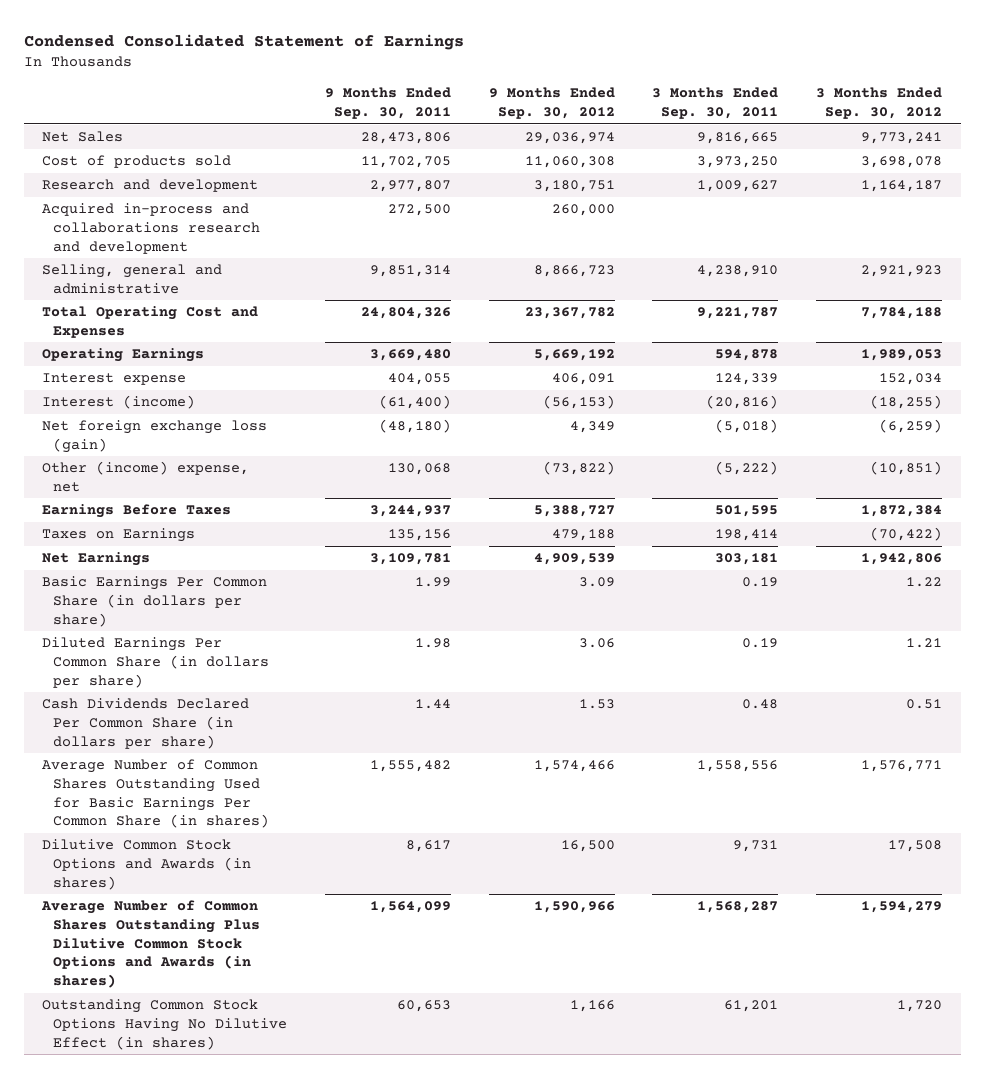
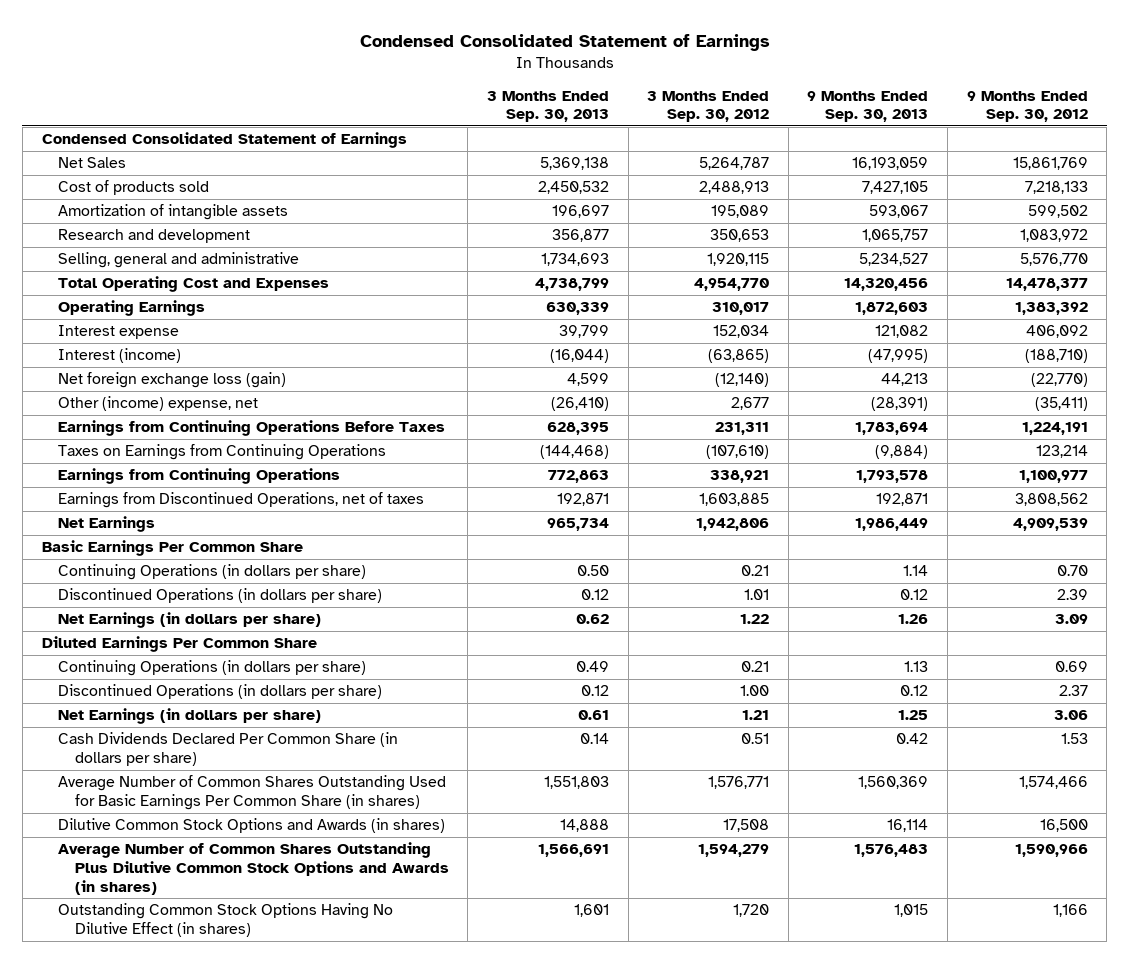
[324,87,451,120] 9 Months Ended Sep. 30, 2011 -> none
[652,87,779,120] 3 Months Ended Sep. 30, 2011 -> none
none -> [486,90,609,123] 3 Months Ended Sep. 30, 2013
none -> [807,90,929,123] 9 Months Ended Sep. 30, 2013
[42,203,261,254] Acquired in-process and collaborations research and development -> none
none -> [41,132,407,149] Condensed Consolidated Statement of Earnings
[524,132,615,145] 29,036,974 -> [1012,157,1088,171] 15,861,769
[861,132,943,145] 9,773,241 -> [699,157,770,171] 5,264,787
[524,156,615,169] 11,060,308 -> [1024,181,1088,195] 7,218,133
[861,156,943,169] 3,698,078 -> [699,181,770,195] 2,488,913
none -> [58,204,289,221] Amortization of intangible assets
[533,180,615,193] 3,180,751 -> [1019,229,1088,243] 1,083,972
[861,180,943,193] 1,164,187 -> [710,229,770,243] 350,653
[533,265,615,278] 8,866,723 -> [1019,253,1088,267] 5,576,770
[861,265,943,278] 2,921,923 -> [707,253,770,267] 1,920,115
[524,307,615,320] 23,367,782 -> [1005,278,1088,292] 14,478,377
[861,307,943,320] 7,784,188 -> [694,278,770,292] 4,954,770
[533,349,615,362] 5,669,192 -> [1014,302,1088,316] 1,383,392
[861,349,943,362] 1,989,053 -> [712,302,770,316] 310,017
[551,373,615,386] 406,091 -> [1025,325,1088,339] 406,092
[542,395,615,410] (56,153) -> [1024,349,1088,364] (188,710)
[870,395,943,410] (18,255) -> [708,349,770,364] (63,865)
[569,421,615,434] 4,349 -> [1030,373,1088,388] (22,770)
[879,419,943,434] (6,259) -> [715,373,770,388] (12,140)
[542,461,615,476] (73,822) -> [1034,397,1088,412] (35,411)
[870,461,943,476] (10,851) -> [731,397,770,411] 2,677
[42,504,232,519] Earnings Before Taxes -> [58,420,446,437] Earnings from Continuing Operations Before Taxes
[533,505,615,518] 5,388,727 -> [1021,422,1088,436] 1,224,191
[861,505,943,518] 1,872,384 -> [715,422,770,436] 231,311
[42,528,196,543] Taxes on Earnings -> [58,444,387,461] Taxes on Earnings from Continuing Operations
[551,529,615,542] 479,188 -> [1035,445,1088,459] 123,214
[870,527,943,542] (70,422) -> [706,445,770,460] (107,610)
none -> [58,468,341,485] Earnings from Continuing Operations
none -> [58,492,425,509] Earnings from Discontinued Operations, net of taxes
none -> [41,540,303,557] Basic Earnings Per Common Share
none -> [58,564,367,581] Continuing Operations (in dollars per share)
none -> [58,588,383,604] Discontinued Operations (in dollars per share)
[42,576,268,627] Basic Earnings Per Common Share (in dollars per share) -> [58,612,322,629] Net Earnings (in dollars per share)
none -> [41,636,317,653] Diluted Earnings Per Common Share
none -> [58,660,367,677] Continuing Operations (in dollars per share)
none -> [58,684,383,700] Discontinued Operations (in dollars per share)
[42,637,270,688] Diluted Earnings Per Common Share (in dollars per share) -> [58,708,322,725] Net Earnings (in dollars per share)

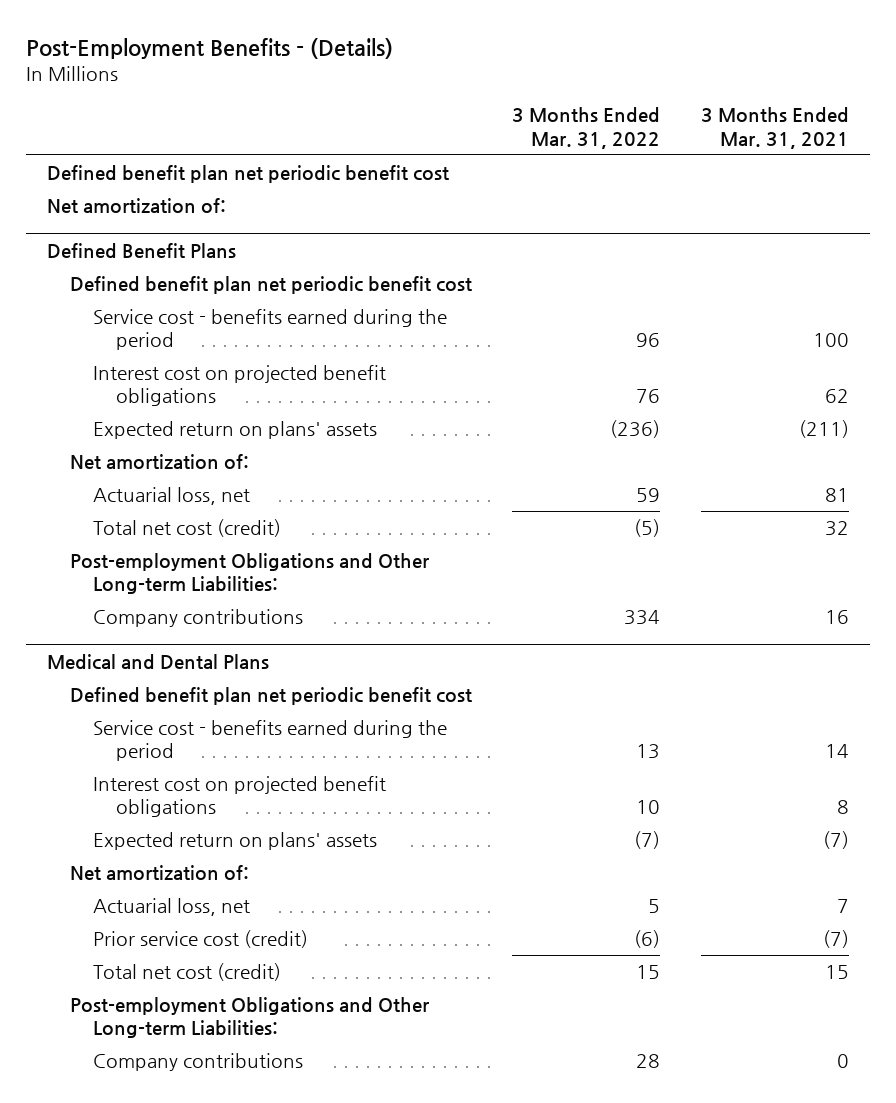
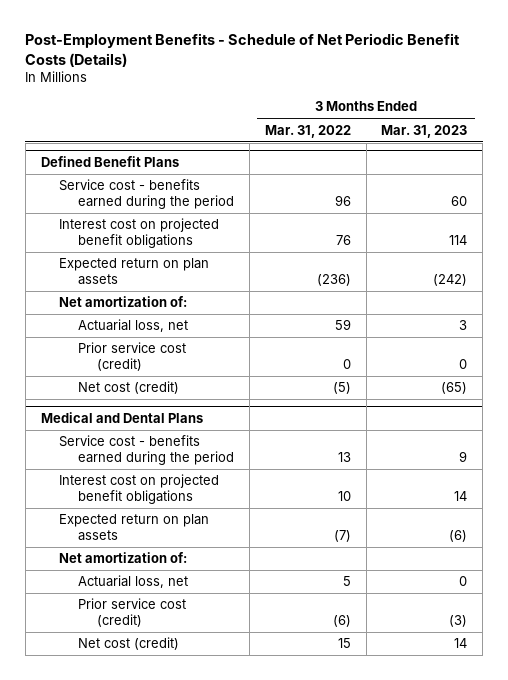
[26,38,394,60] Post-Employment Benefits - (Details) -> [25,33,461,68] Post-Employment Benefits - Schedule of Net Periodic Benefit Costs (Details)
[701,107,850,149] 3 Months Ended Mar. 31, 2021 -> none
none -> [381,124,468,138] Mar. 31, 2023
[46,165,449,184] Defined benefit plan net periodic benefit cost -> none
[46,198,226,214] Net amortization of: -> none
[69,276,472,295] Defined benefit plan net periodic benefit cost -> none
[92,421,377,440] Expected return on plans' assets -> [59,258,210,285] Expected return on plan assets
[69,553,429,595] Post-employment Obligations and Other Long-term Liabilities: -> none
[92,609,303,628] Company contributions -> none
none -> [78,342,187,371] Prior service cost (credit)
[92,519,281,538] Total net cost (credit) -> [78,381,180,395] Net cost (credit)
[69,687,472,706] Defined benefit plan net periodic benefit cost -> none
[92,832,377,851] Expected return on plans' assets -> [59,514,210,541] Expected return on plan assets
[69,997,429,1039] Post-employment Obligations and Other Long-term Liabilities: -> none
[92,1053,303,1072] Company contributions -> none
[92,963,281,982] Total net cost (credit) -> [78,637,180,651] Net cost (credit)

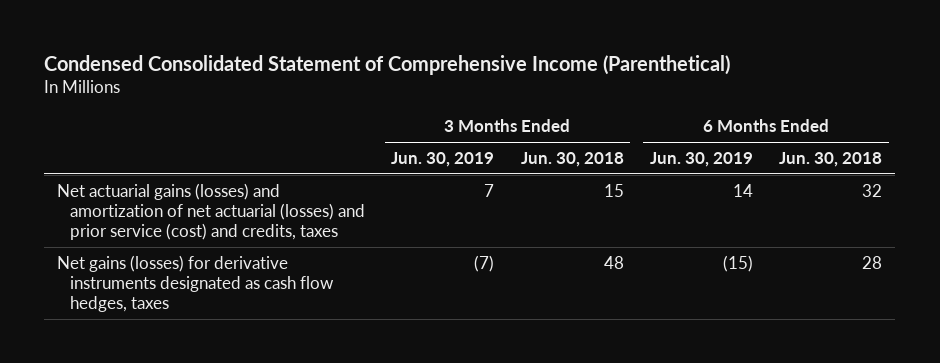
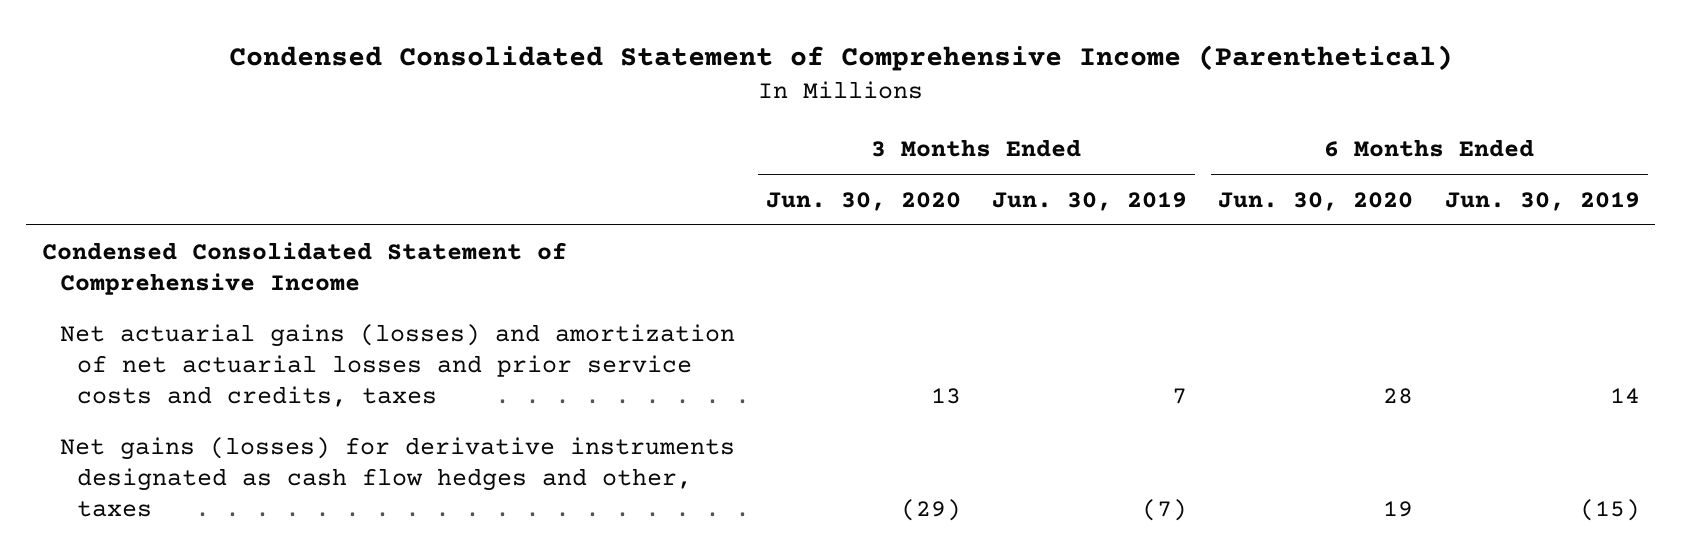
[520,151,624,167] Jun. 30, 2018 -> none
[779,151,883,167] Jun. 30, 2018 -> none
none -> [765,191,961,211] Jun. 30, 2020
none -> [1218,191,1414,211] Jun. 30, 2020
none -> [41,241,567,295] Condensed Consolidated Statement of Comprehensive Income
[57,182,365,240] Net actuarial gains (losses) and amortization of net actuarial (losses) and prior service (cost) and credits, taxes -> [59,323,735,407] Net actuarial gains (losses) and amortization of net actuarial losses and prior service costs and credits, taxes
[57,254,334,312] Net gains (losses) for derivative instruments designated as cash flow hedges, taxes -> [59,436,735,517] Net gains (losses) for derivative instruments designated as cash flow hedges and other, taxes

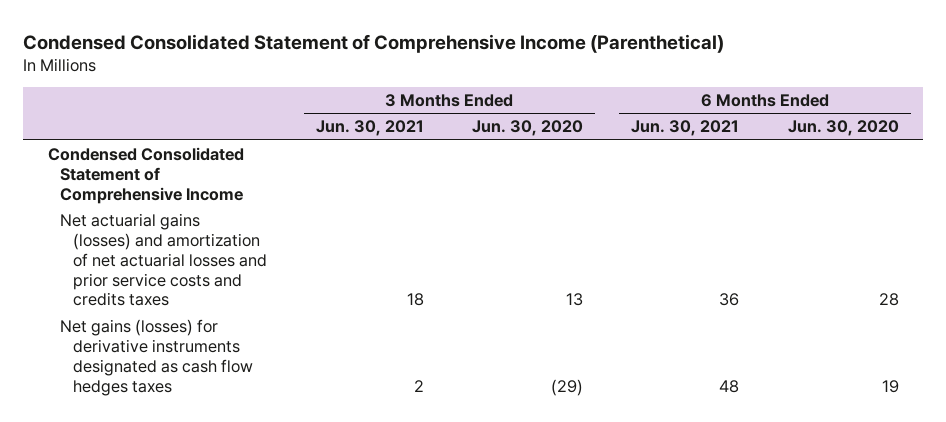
[992,191,1188,211] Jun. 30, 2019 -> none
[1444,191,1640,211] Jun. 30, 2019 -> none
none -> [315,120,424,137] Jun. 30, 2021
none -> [631,120,740,137] Jun. 30, 2021
[59,323,735,407] Net actuarial gains (losses) and amortization of net actuarial losses and prior service costs and credits, taxes -> [60,212,268,307] Net actuarial gains (losses) and amortization of net actuarial losses and prior service costs and credits taxes
[59,436,735,517] Net gains (losses) for derivative instruments designated as cash flow hedges and other, taxes -> [60,318,254,396] Net gains (losses) for derivative instruments designated as cash flow hedges taxes

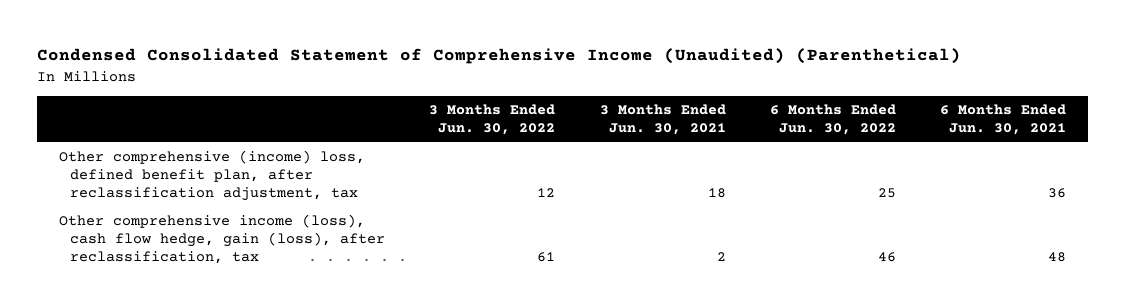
[23,33,725,53] Condensed Consolidated Statement of Comprehensive Income (Parenthetical) -> [36,48,961,65] Condensed Consolidated Statement of Comprehensive Income (Unaudited) (Parenthetical)
[472,120,584,137] Jun. 30, 2020 -> none
[787,120,899,137] Jun. 30, 2020 -> none
none -> [429,104,556,136] 3 Months Ended Jun. 30, 2022
none -> [769,104,896,136] 6 Months Ended Jun. 30, 2022
[47,146,244,204] Condensed Consolidated Statement of Comprehensive Income -> none
[60,212,268,307] Net actuarial gains (losses) and amortization of net actuarial losses and prior service costs and credits taxes -> [59,150,366,202] Other comprehensive (income) loss, defined benefit plan, after reclassification adjustment, tax
[60,318,254,396] Net gains (losses) for derivative instruments designated as cash flow hedges taxes -> [59,214,386,265] Other comprehensive income (loss), cash flow hedge, gain (loss), after reclassification, tax

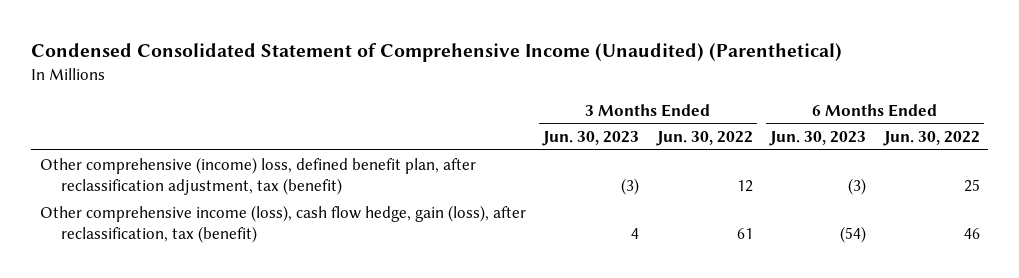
[599,104,726,136] 3 Months Ended Jun. 30, 2021 -> none
[940,104,1067,136] 6 Months Ended Jun. 30, 2021 -> none
none -> [542,131,640,147] Jun. 30, 2023
none -> [769,131,867,147] Jun. 30, 2023
[59,150,366,202] Other comprehensive (income) loss, defined benefit plan, after reclassification adjustment, tax -> [39,156,476,196] Other comprehensive (income) loss, defined benefit plan, after reclassification adjustment, tax (benefit)
[59,214,386,265] Other comprehensive income (loss), cash flow hedge, gain (loss), after reclassification, tax -> [39,204,526,244] Other comprehensive income (loss), cash flow hedge, gain (loss), after reclassification, tax (benefit)

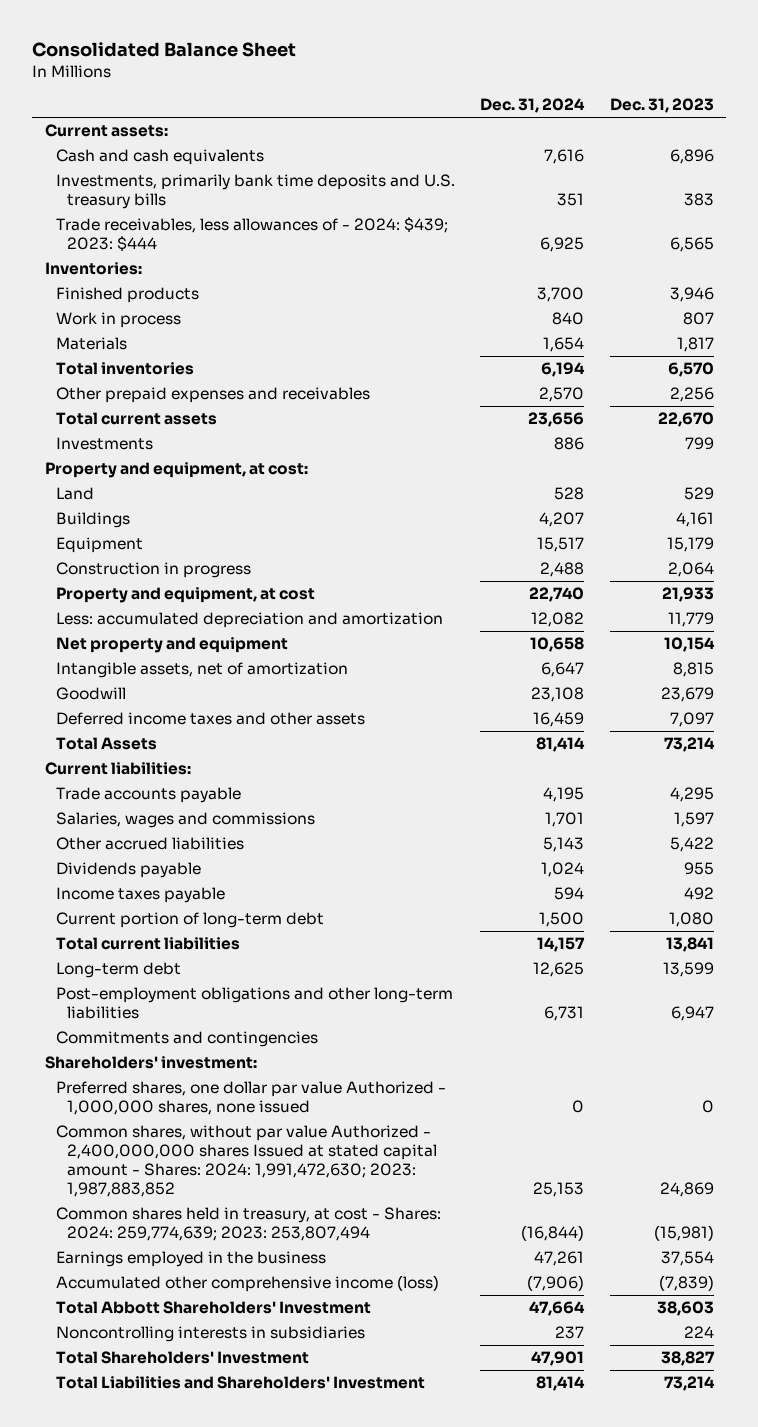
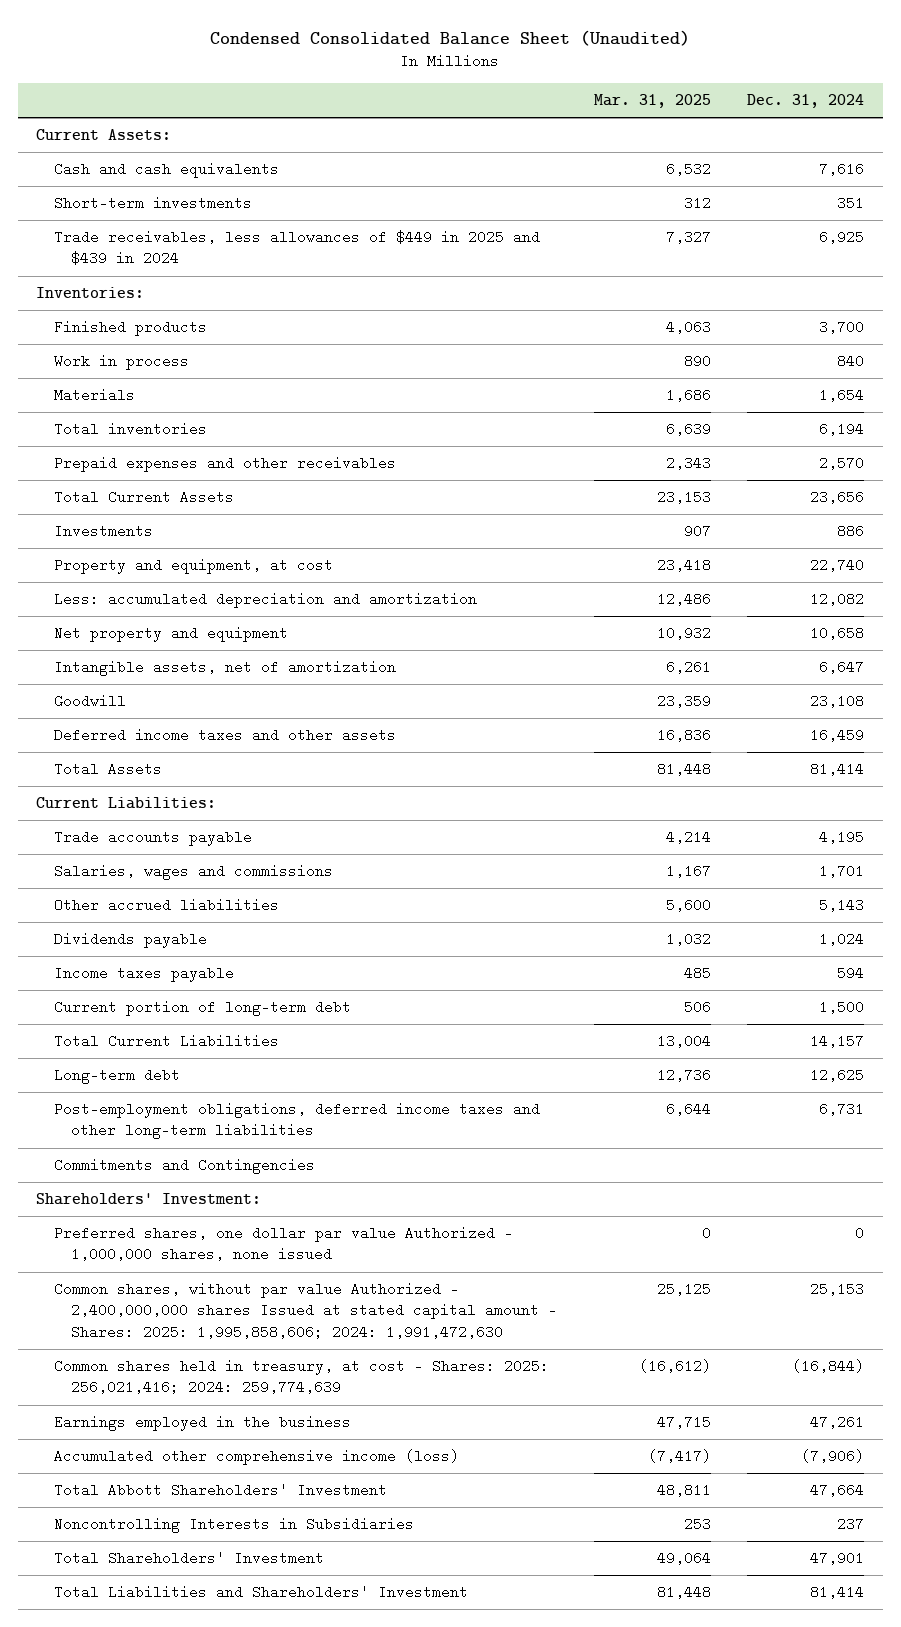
[31,41,296,57] Consolidated Balance Sheet -> [210,29,691,46] Condensed Consolidated Balance Sheet (Unaudited)
[609,98,714,114] Dec. 31, 2023 -> none
none -> [593,94,711,109] Mar. 31, 2025
[44,124,168,138] Current assets: -> [36,129,172,141] Current Assets:
[55,174,455,210] Investments, primarily bank time deposits and U.S. treasury bills -> [53,196,252,211] Short-term investments
[55,217,448,252] Trade receivables, less allowances of - 2024: $439; 2023: $444 -> [53,230,540,266] Trade receivables, less allowances of $449 in 2025 and $439 in 2024
[55,387,370,404] Other prepaid expenses and receivables -> [53,456,396,473] Prepaid expenses and other receivables
[55,412,217,426] Total current assets -> [53,490,234,505] Total Current Assets
[44,462,308,479] Property and equipment, at cost: -> none
[55,487,94,501] Land -> none
[55,512,130,529] Buildings -> none
[55,537,143,554] Equipment -> none
[55,562,251,579] Construction in progress -> none
[44,762,191,776] Current liabilities: -> [36,797,217,810] Current Liabilities:
[55,937,240,951] Total current liabilities -> [53,1034,279,1049] Total Current Liabilities
[55,987,453,1020] Post-employment obligations and other long-term liabilities -> [53,1102,540,1140] Post-employment obligations, deferred income taxes and other long-term liabilities
[55,1031,318,1048] Commitments and contingencies -> [53,1158,315,1175] Commitments and Contingencies
[44,1056,257,1070] Shareholders' investment: -> [36,1193,262,1206] Shareholders' Investment:
[55,1125,438,1198] Common shares, without par value Authorized - 2,400,000,000 shares Issued at stated capital amount - Shares: 2024: 1,991,472,630; 2023: 1,987,883,852 -> [53,1282,558,1339] Common shares, without par value Authorized - 2,400,000,000 shares Issued at stated capital amount - Shares: 2025: 1,995,858,606; 2024: 1,991,472,630
[55,1207,441,1242] Common shares held in treasury, at cost - Shares: 2024: 259,774,639; 2023: 253,807,494 -> [53,1359,549,1395] Common shares held in treasury, at cost - Shares: 2025: 256,021,416; 2024: 259,774,639
[55,1326,365,1343] Noncontrolling interests in subsidiaries -> [53,1517,414,1534] Noncontrolling Interests in Subsidiaries

